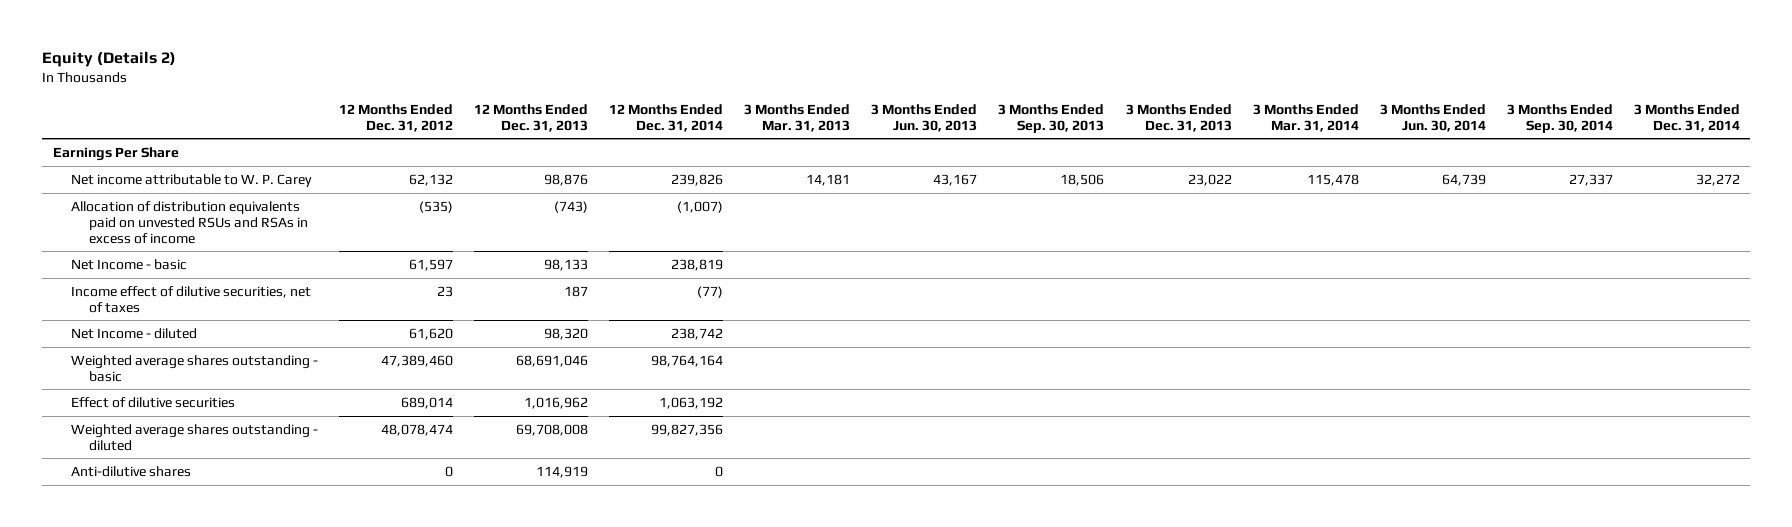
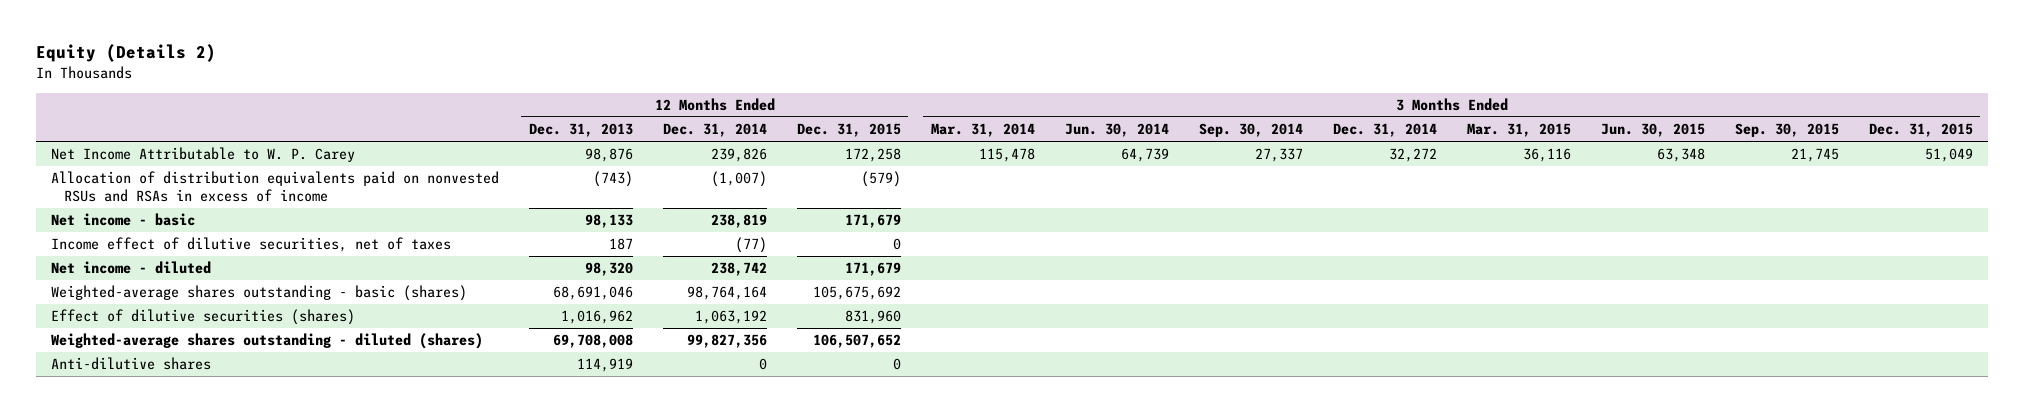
[339,103,454,132] 12 Months Ended Dec. 31, 2012 -> none
[744,103,851,132] 3 Months Ended Mar. 31, 2013 -> none
[871,103,978,132] 3 Months Ended Jun. 30, 2013 -> none
[998,103,1105,133] 3 Months Ended Sep. 30, 2013 -> none
[1125,103,1232,132] 3 Months Ended Dec. 31, 2013 -> none
none -> [796,123,901,138] Dec. 31, 2015
none -> [1466,123,1571,138] Mar. 31, 2015
none -> [1600,123,1705,138] Jun. 30, 2015
none -> [1734,123,1839,138] Sep. 30, 2015
none -> [1868,123,1973,138] Dec. 31, 2015
[52,146,179,161] Earnings Per Share -> none
[70,173,312,187] Net income attributable to W. P. Carey -> [50,147,355,163] Net Income Attributable to W. P. Carey
[70,200,309,244] Allocation of distribution equivalents paid on unvested RSUs and RSAs in excess of income -> [50,171,499,202] Allocation of distribution equivalents paid on nonvested RSUs and RSAs in excess of income
[70,258,187,270] Net Income - basic -> [50,213,195,227] Net income - basic
[70,327,197,339] Net Income - diluted -> [50,261,211,275] Net income - diluted
[70,354,318,382] Weighted average shares outstanding - basic -> [50,285,467,302] Weighted-average shares outstanding - basic (shares)
[70,396,235,408] Effect of dilutive securities -> [50,309,355,326] Effect of dilutive securities (shares)
[70,423,318,451] Weighted average shares outstanding - diluted -> [50,333,483,350] Weighted-average shares outstanding - diluted (shares)

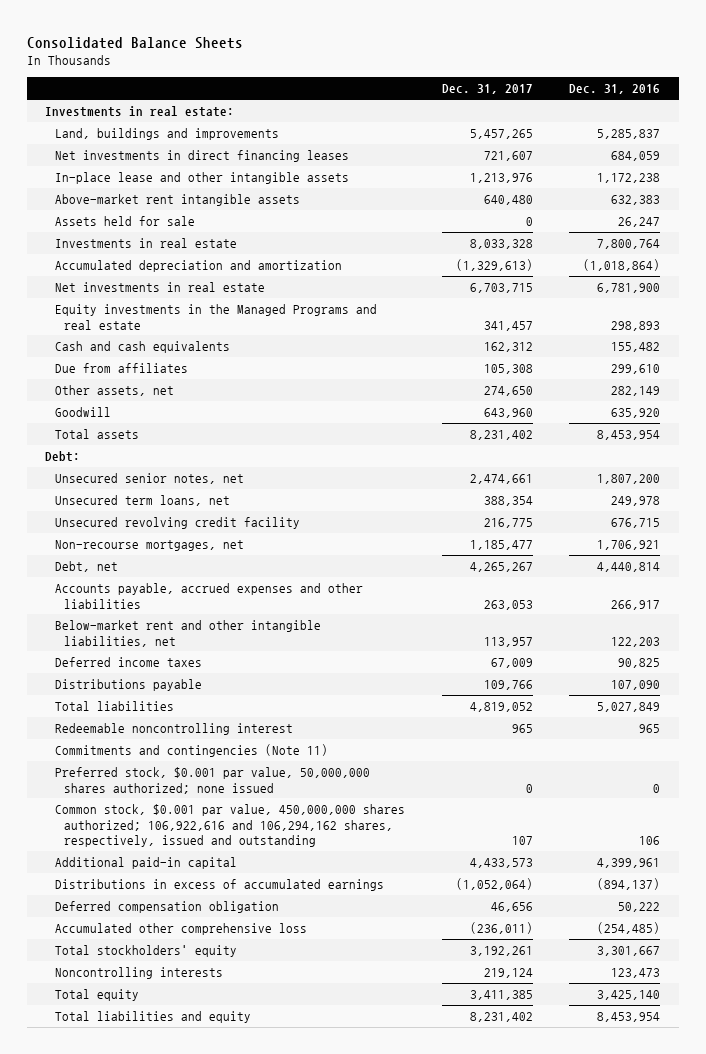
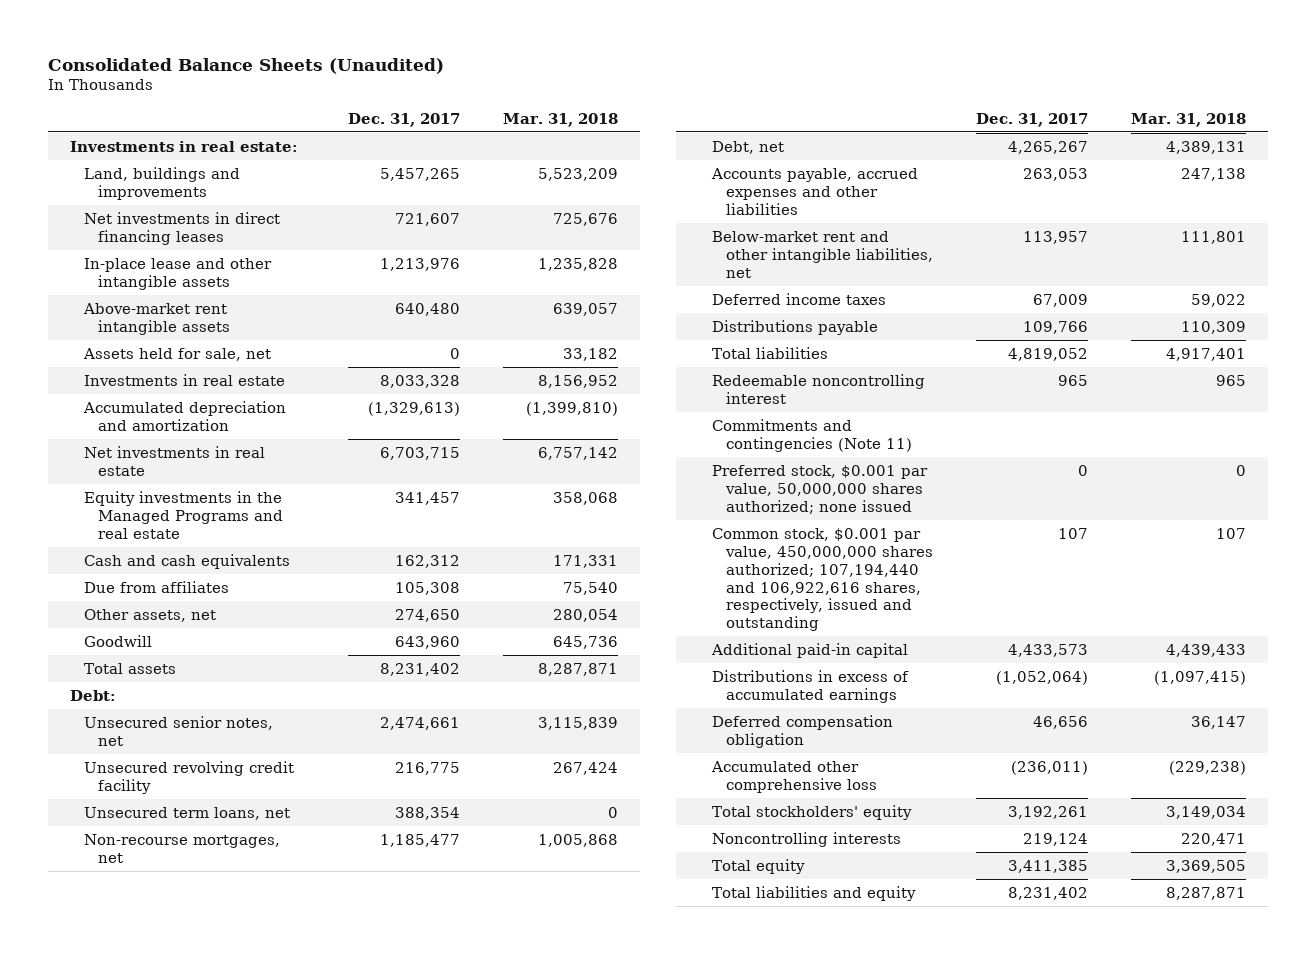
[26,36,243,49] Consolidated Balance Sheets -> [47,57,444,74] Consolidated Balance Sheets (Unaudited)
[569,84,661,95] Dec. 31, 2016 -> none
none -> [502,112,618,127] Mar. 31, 2018
[54,216,195,227] Assets held for sale -> [82,347,271,361] Assets held for sale, net
[54,495,230,507] Unsecured term loans, net -> [83,806,290,820] Unsecured term loans, net
[54,804,405,847] Common stock, $0.001 par value, 450,000,000 shares authorized; 106,922,616 and 106,294,162 shares, respectively, issued and outstanding -> [711,527,933,632] Common stock, $0.001 par value, 450,000,000 shares authorized; 107,194,440 and 106,922,616 shares, respectively, issued and outstanding

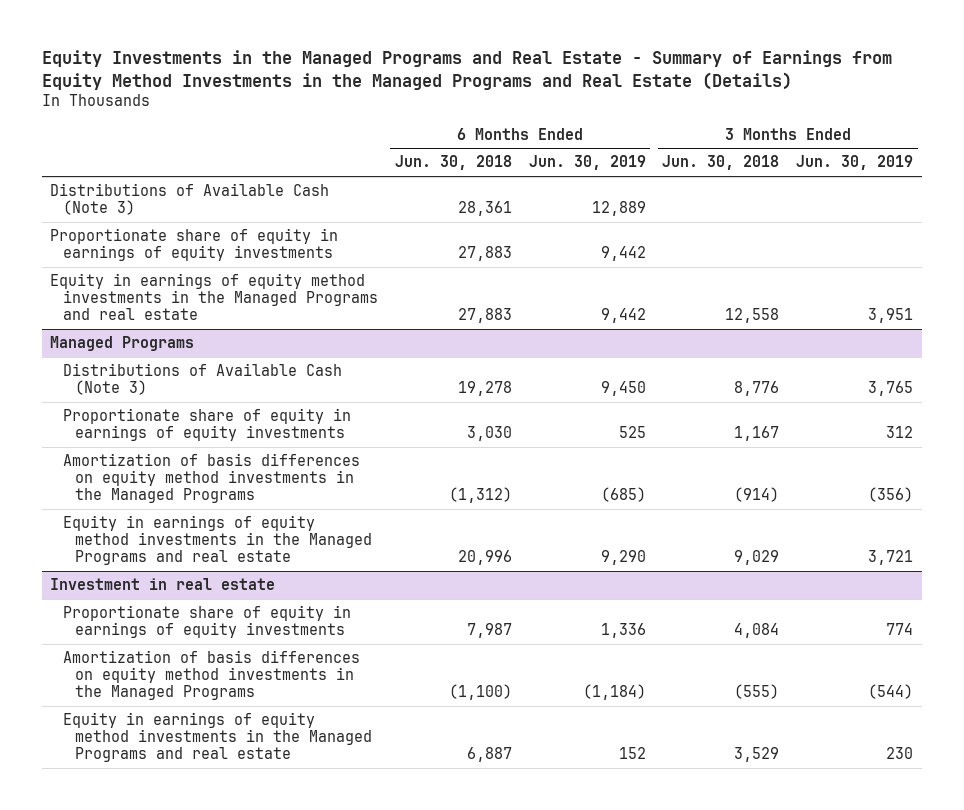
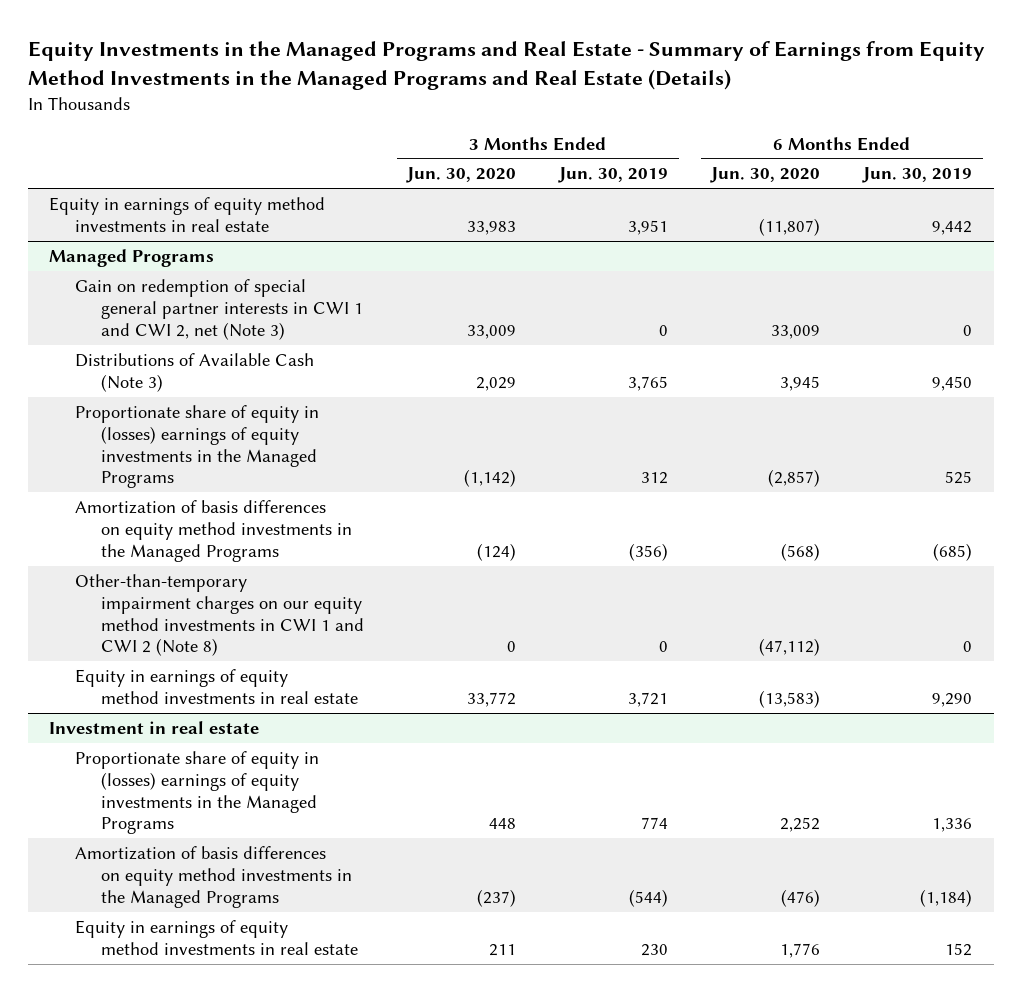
[394,155,512,171] Jun. 30, 2018 -> none
[662,155,780,171] Jun. 30, 2018 -> none
none -> [406,167,517,184] Jun. 30, 2020
none -> [710,167,821,184] Jun. 30, 2020
[50,183,330,216] Distributions of Available Cash (Note 3) -> none
[50,228,339,262] Proportionate share of equity in earnings of equity investments -> none
[50,273,378,321] Equity in earnings of equity method investments in the Managed Programs and real estate -> [49,196,326,232] Equity in earnings of equity method investments in real estate
none -> [75,278,364,340] Gain on redemption of special general partner interests in CWI 1 and CWI 2, net (Note 3)
[62,408,351,442] Proportionate share of equity in earnings of equity investments -> [75,404,320,489] Proportionate share of equity in (losses) earnings of equity investments in the Managed Programs
none -> [75,573,365,657] Other-than-temporary impairment charges on our equity method investments in CWI 1 and CWI 2 (Note 8)
[62,515,373,566] Equity in earnings of equity method investments in the Managed Programs and real estate -> [75,668,359,704] Equity in earnings of equity method investments in real estate
[62,605,351,639] Proportionate share of equity in earnings of equity investments -> [75,750,320,835] Proportionate share of equity in (losses) earnings of equity investments in the Managed Programs
[62,712,373,763] Equity in earnings of equity method investments in the Managed Programs and real estate -> [75,919,359,955] Equity in earnings of equity method investments in real estate

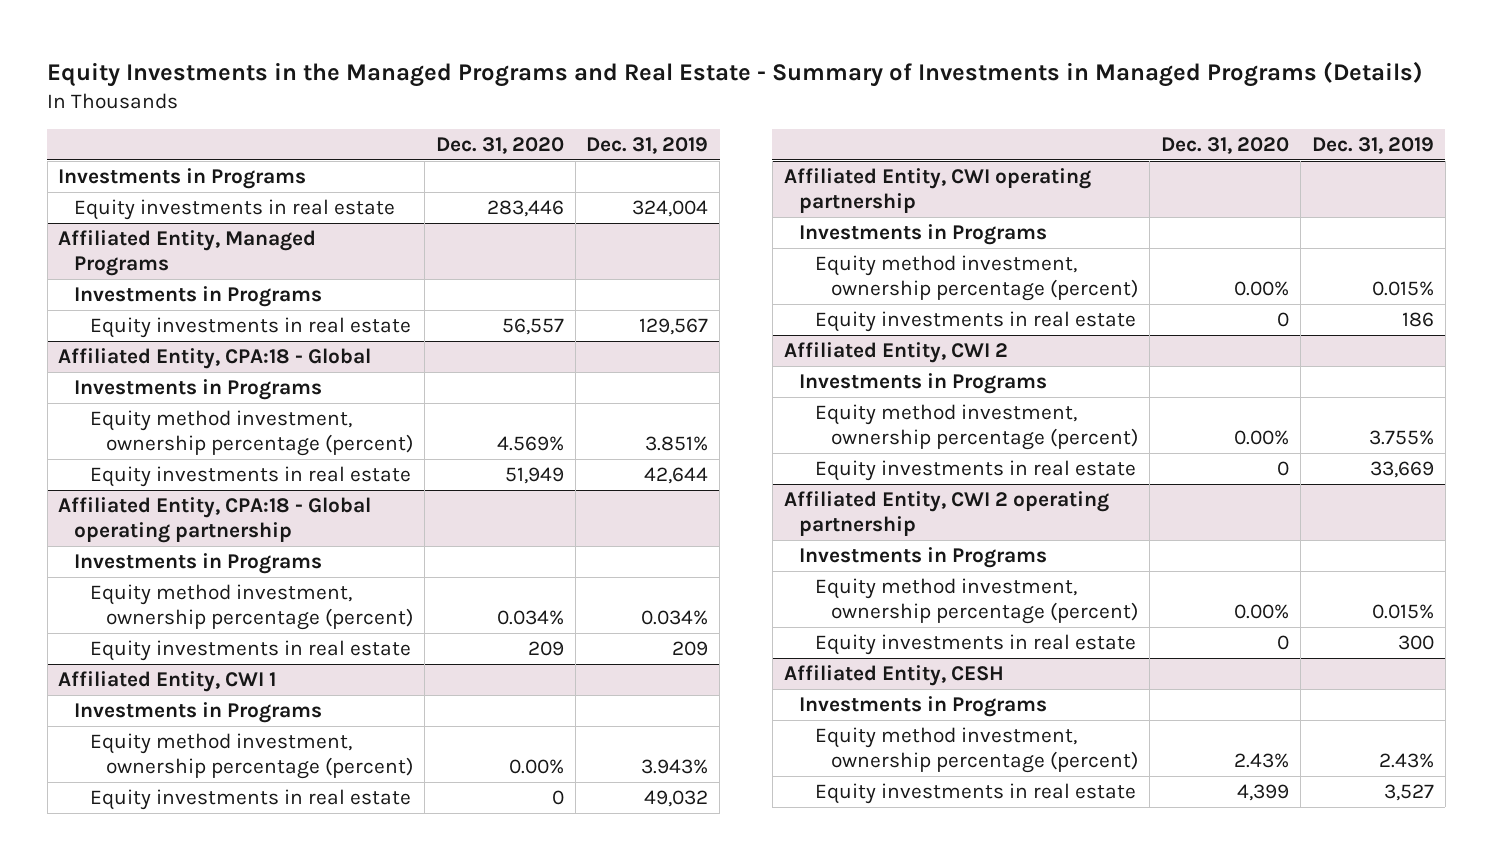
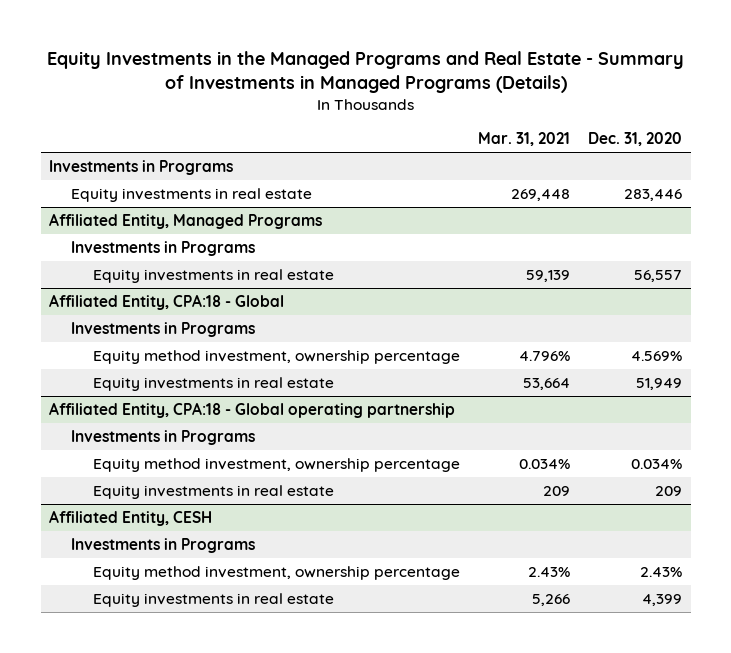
[586,136,709,154] Dec. 31, 2019 -> none
none -> [477,132,570,147] Mar. 31, 2021
[89,410,413,457] Equity method investment, ownership percentage (percent) -> [93,349,461,364] Equity method investment, ownership percentage
[89,584,413,631] Equity method investment, ownership percentage (percent) -> [93,457,461,472] Equity method investment, ownership percentage
[58,671,277,693] Affiliated Entity, CWI 1 -> none
[74,702,323,724] Investments in Programs -> none
[89,733,413,780] Equity method investment, ownership percentage (percent) -> none
[89,789,411,811] Equity investments in real estate -> none
[783,168,1091,214] Affiliated Entity, CWI operating partnership -> none
[799,224,1048,246] Investments in Programs -> none
[815,255,1138,302] Equity method investment, ownership percentage (percent) -> none
[815,311,1137,333] Equity investments in real estate -> none
[783,342,1008,364] Affiliated Entity, CWI 2 -> none
[799,373,1048,395] Investments in Programs -> none
[815,404,1138,451] Equity method investment, ownership percentage (percent) -> none
[815,460,1137,482] Equity investments in real estate -> none
[783,491,1109,537] Affiliated Entity, CWI 2 operating partnership -> none
[799,547,1048,569] Investments in Programs -> none
[815,578,1138,625] Equity method investment, ownership percentage (percent) -> none
[815,634,1137,656] Equity investments in real estate -> none
[815,727,1138,774] Equity method investment, ownership percentage (percent) -> [93,565,461,580] Equity method investment, ownership percentage

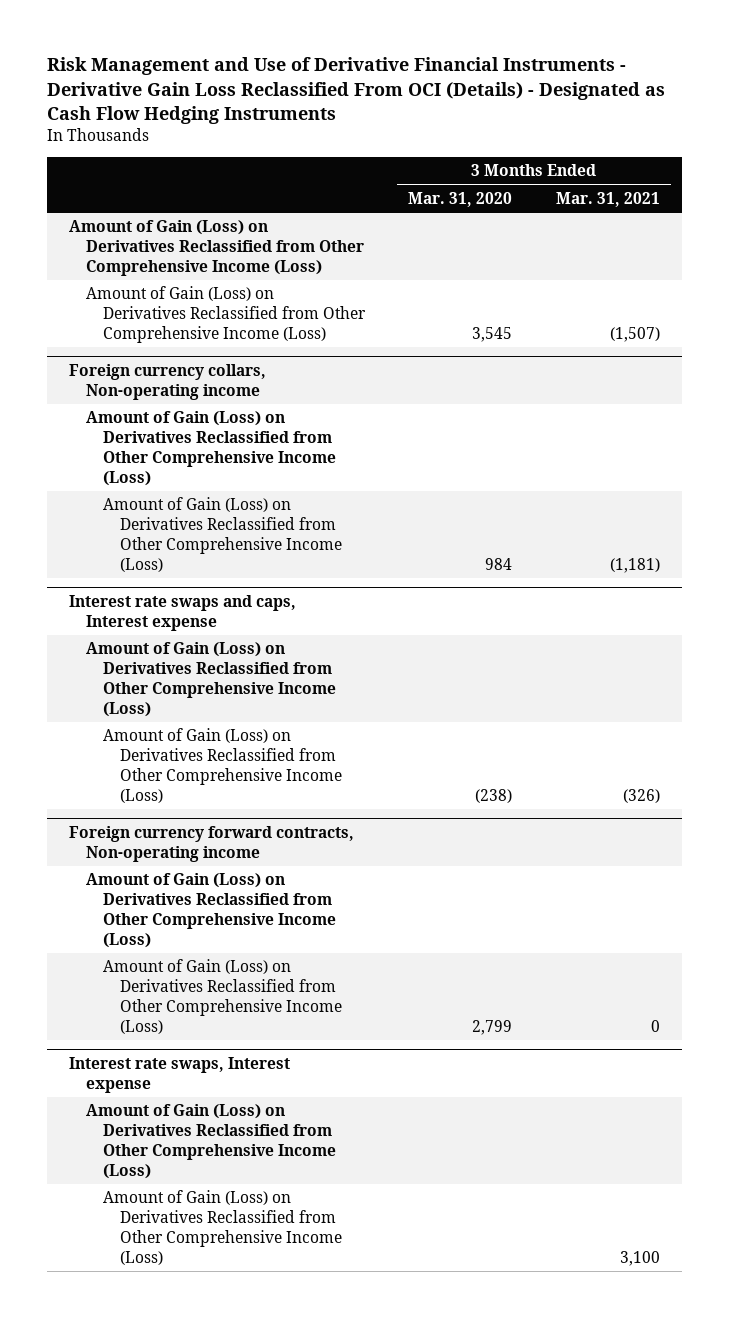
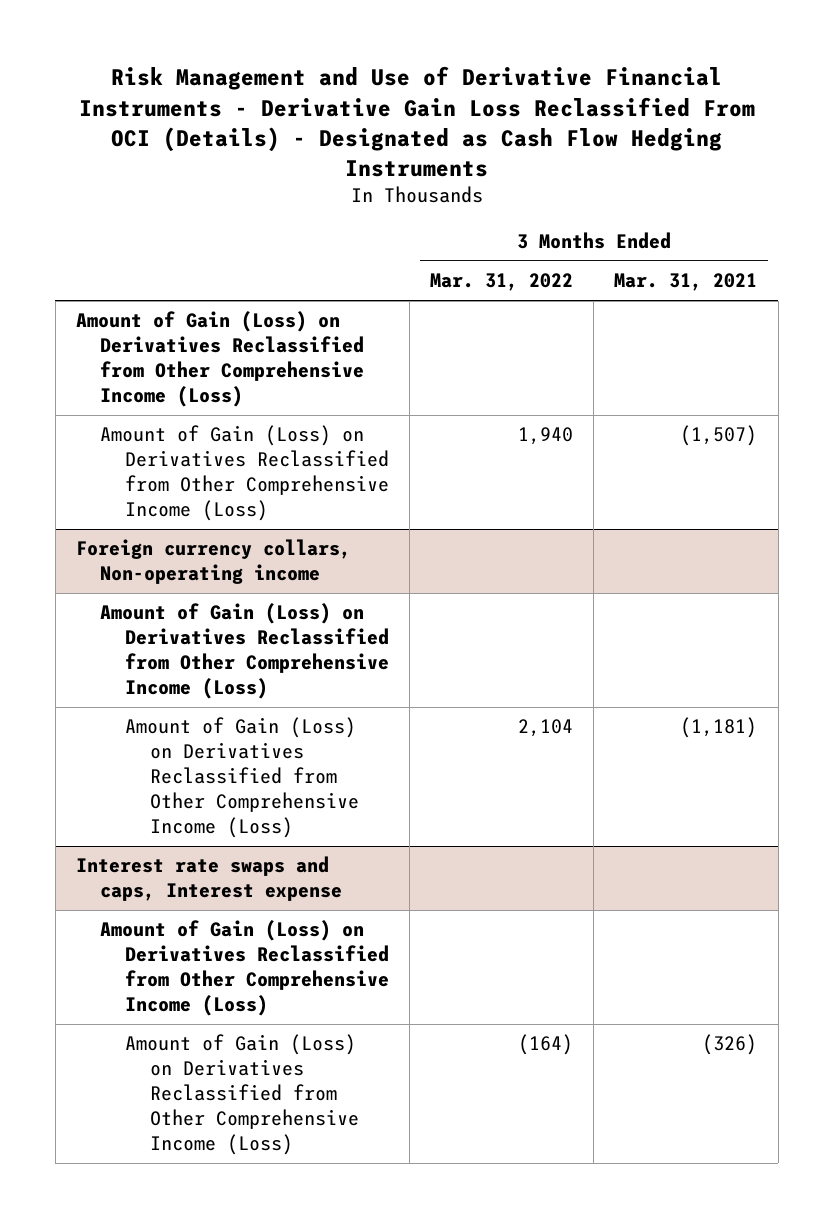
[408,192,513,208] Mar. 31, 2020 -> none
none -> [430,273,574,292] Mar. 31, 2022
[68,826,354,862] Foreign currency forward contracts, Non-operating income -> none
[85,873,336,948] Amount of Gain (Loss) on Derivatives Reclassified from Other Comprehensive Income (Loss) -> none
[102,959,342,1034] Amount of Gain (Loss) on Derivatives Reclassified from Other Comprehensive Income (Loss) -> none
[68,1057,290,1093] Interest rate swaps, Interest expense -> none
[85,1104,336,1179] Amount of Gain (Loss) on Derivatives Reclassified from Other Comprehensive Income (Loss) -> none
[102,1190,342,1265] Amount of Gain (Loss) on Derivatives Reclassified from Other Comprehensive Income (Loss) -> none

